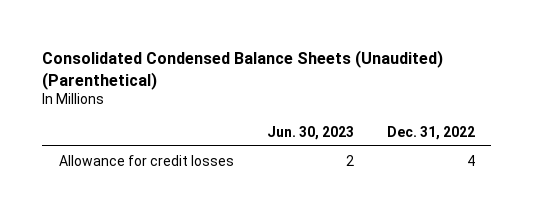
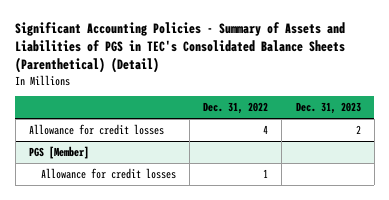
[42,49,444,90] Consolidated Condensed Balance Sheets (Unaudited) (Parenthetical) -> [15,22,346,74] Significant Accounting Policies - Summary of Assets and Liabilities of PGS in TEC's Consolidated Balance Sheets (Parenthetical) (Detail)
[266,125,354,140] Jun. 30, 2023 -> none
none -> [295,102,361,115] Dec. 31, 2023
none -> [28,145,89,159] PGS [Member]
none -> [40,167,176,179] Allowance for credit losses

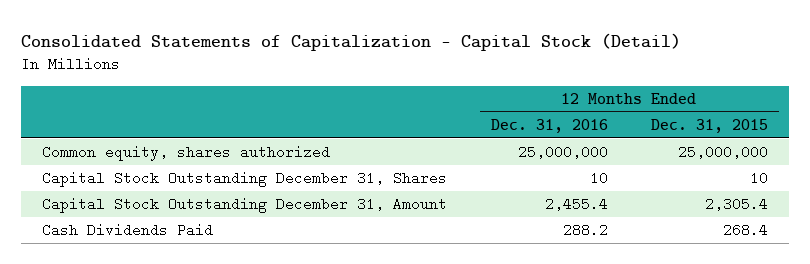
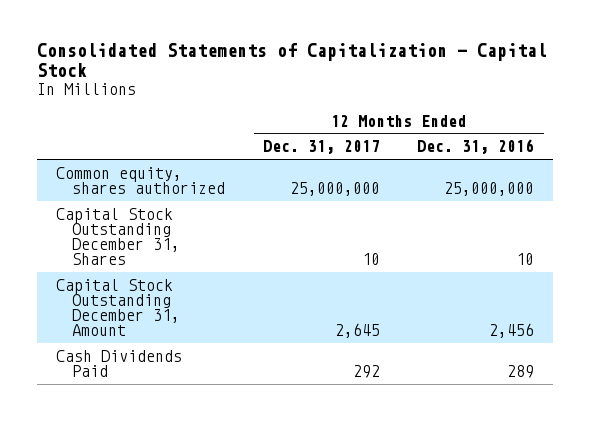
[20,32,681,51] Consolidated Statements of Capitalization - Capital Stock (Detail) -> [36,43,547,78] Consolidated Statements of Capitalization - Capital Stock
[650,118,768,133] Dec. 31, 2015 -> none
none -> [262,140,380,155] Dec. 31, 2017
[544,197,608,212] 2,455.4 -> [489,323,535,339] 2,456
[562,223,608,238] 288.2 -> [507,364,535,378] 289

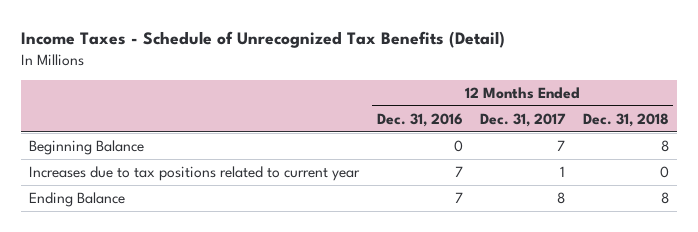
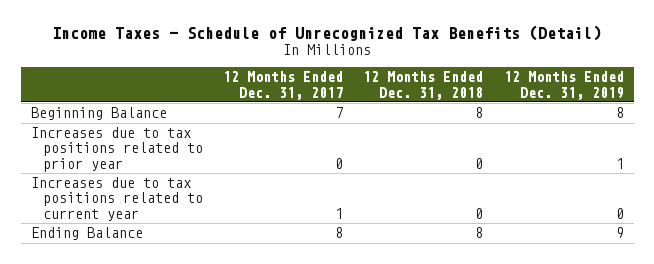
[376,112,463,127] Dec. 31, 2016 -> none
none -> [503,71,624,100] 12 Months Ended Dec. 31, 2019
none -> [30,127,204,172] Increases due to tax positions related to prior year

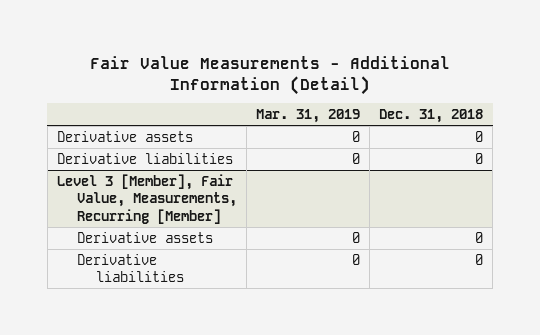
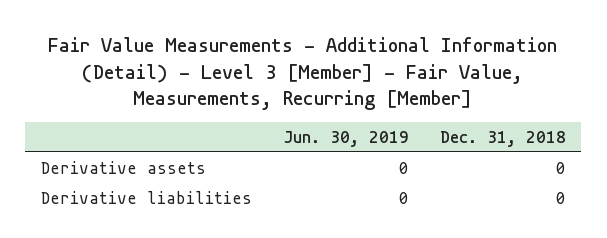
[90,55,451,95] Fair Value Measurements - Additional Information (Detail) -> [48,37,558,111] Fair Value Measurements - Additional Information (Detail) - Level 3 [Member] - Fair Value, Measurements, Recurring [Member]
[255,109,360,124] Mar. 31, 2019 -> none
none -> [282,130,409,147] Jun. 30, 2019
[56,173,237,224] Level 3 [Member], Fair Value, Measurements, Recurring [Member] -> none
[76,231,213,243] Derivative assets -> none
[76,253,185,283] Derivative liabilities -> none

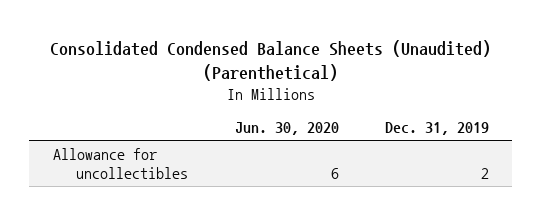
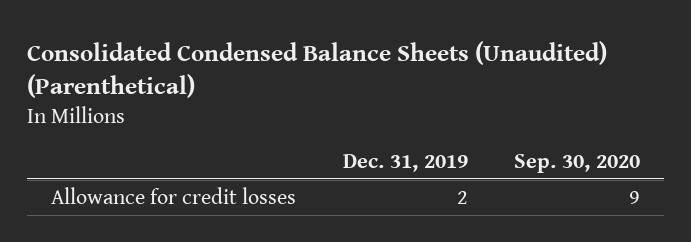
[234,122,339,136] Jun. 30, 2020 -> none
none -> [514,154,641,174] Sep. 30, 2020
[52,147,189,180] Allowance for uncollectibles -> [50,186,296,204] Allowance for credit losses

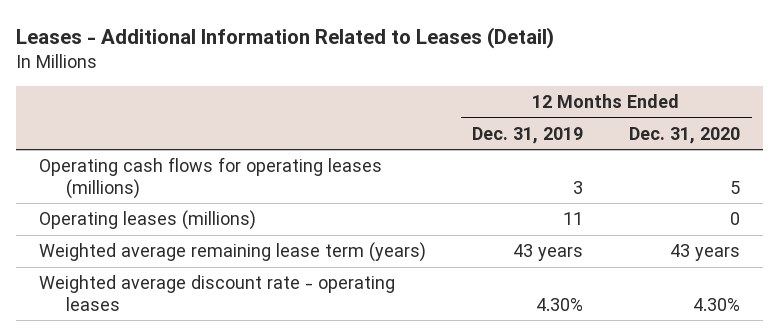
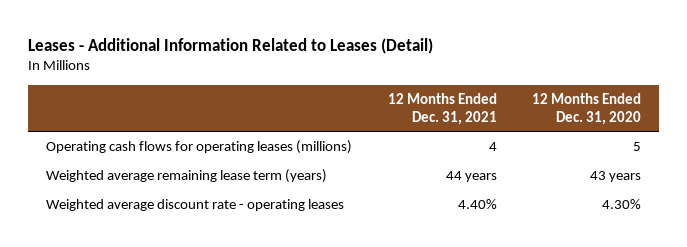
[472,126,584,144] Dec. 31, 2019 -> none
none -> [387,93,497,125] 12 Months Ended Dec. 31, 2021
[39,210,257,231] Operating leases (millions) -> none

